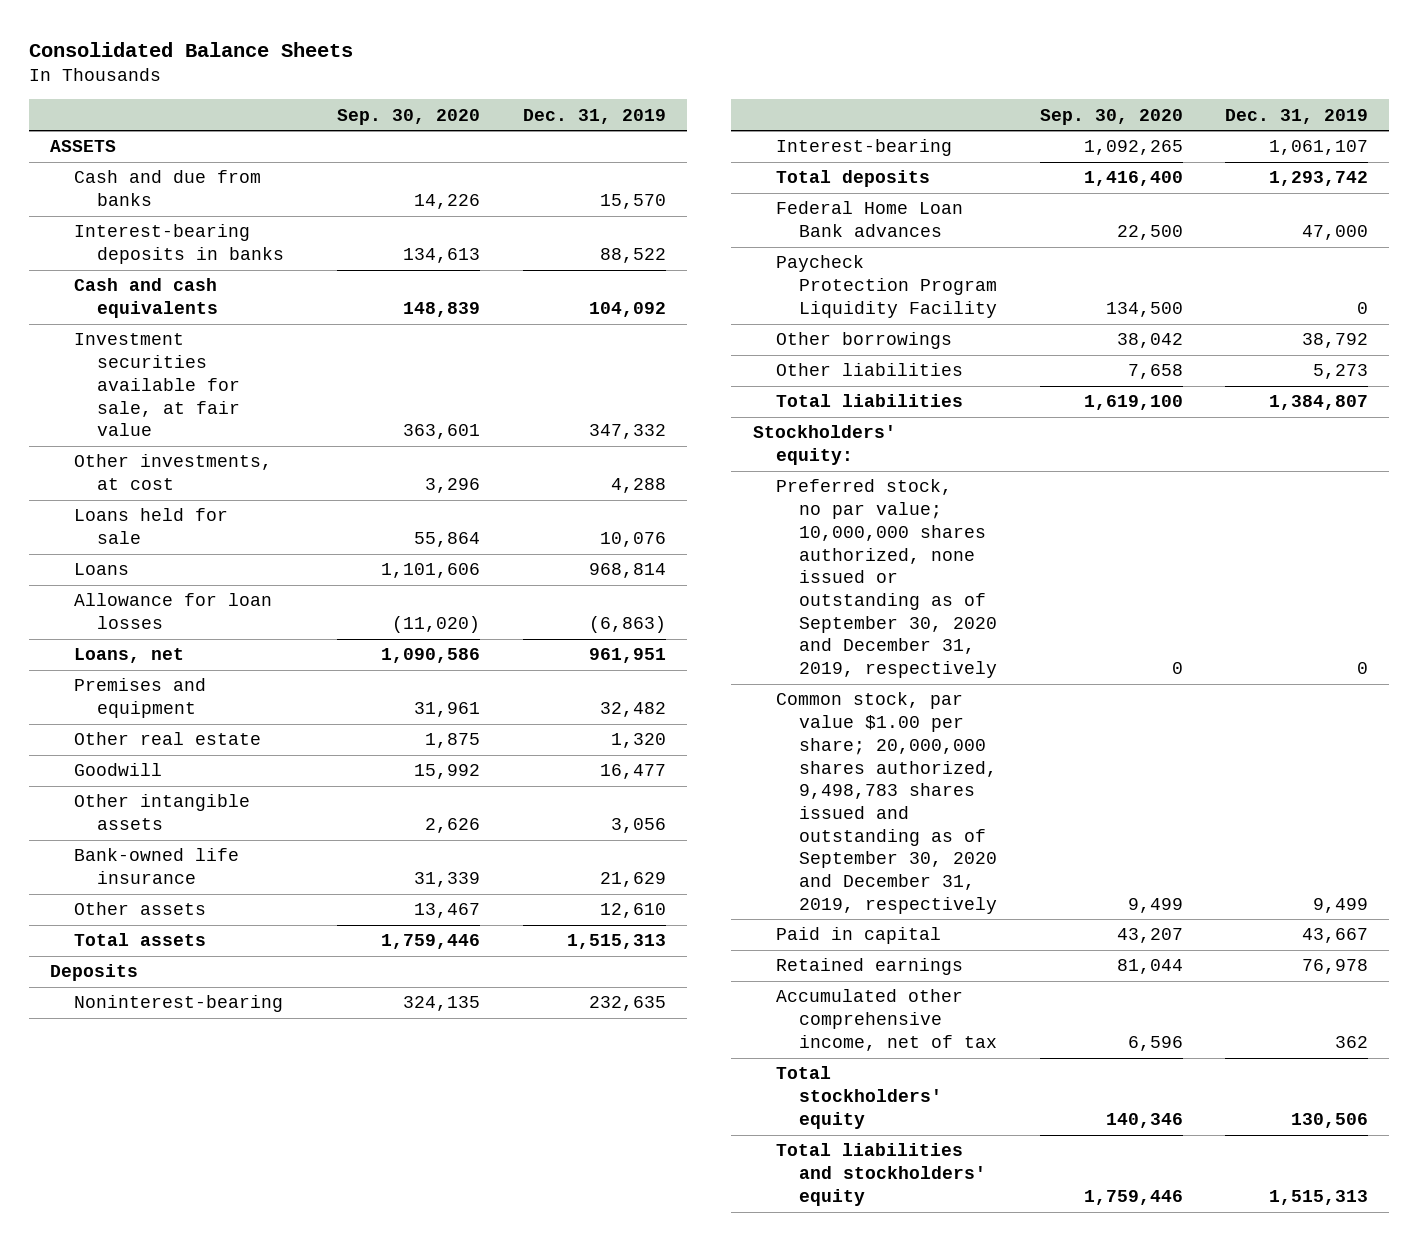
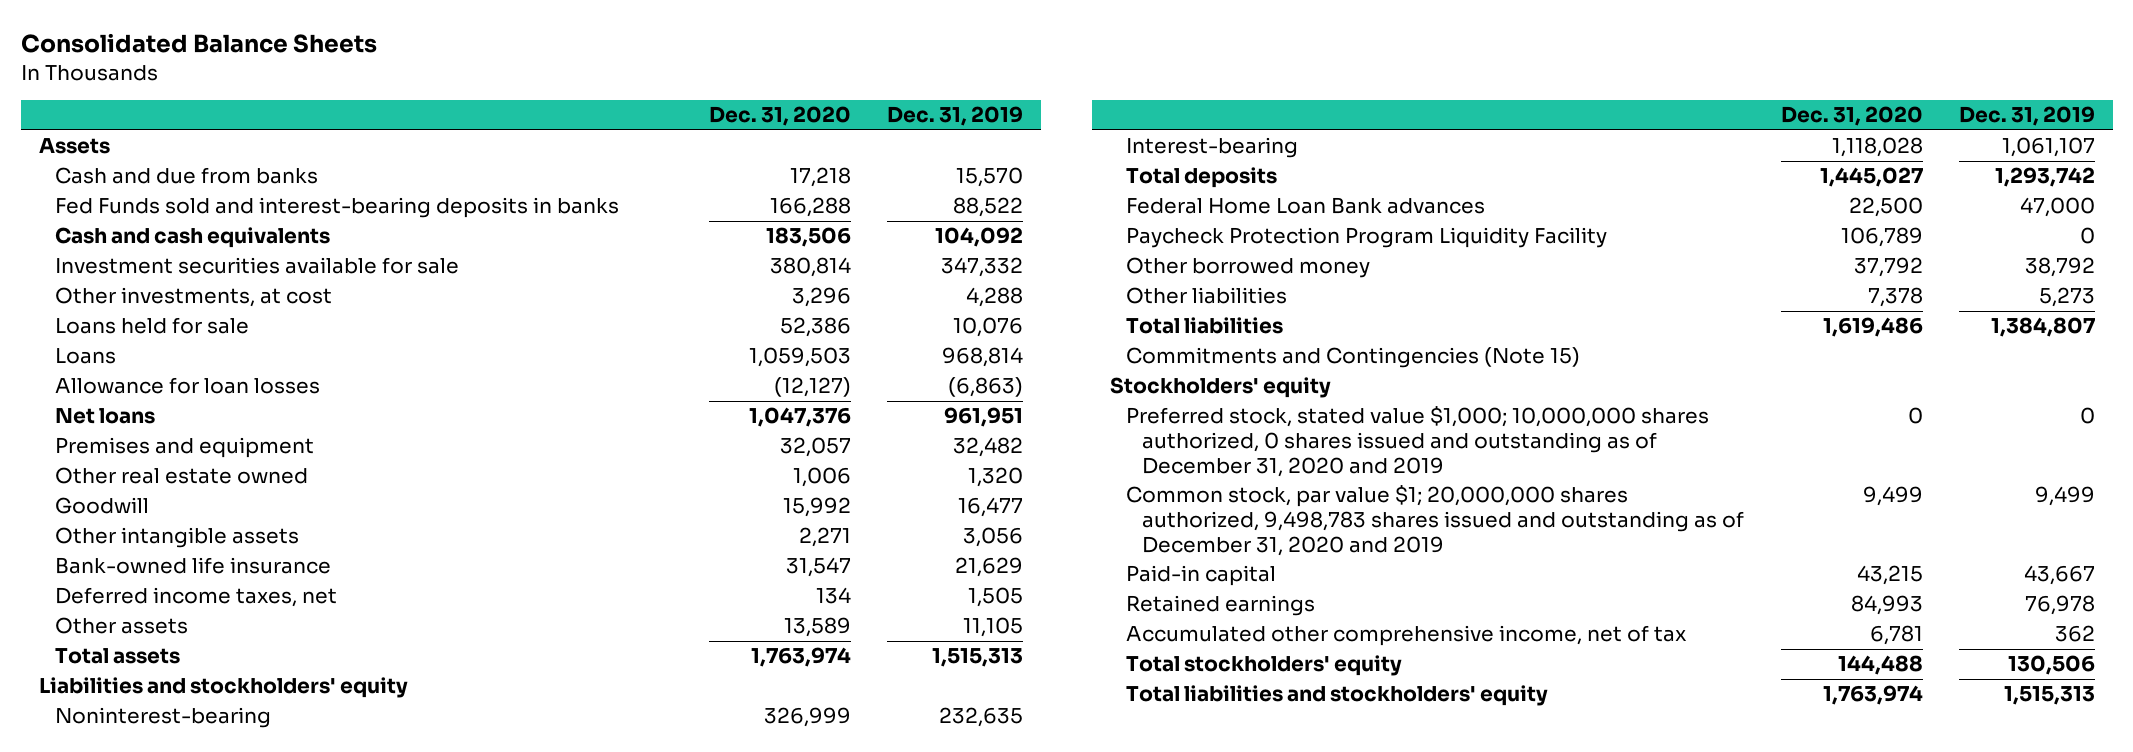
[337,108,481,125] Sep. 30, 2020 -> none
none -> [709,106,852,127] Dec. 31, 2020
[50,140,117,153] ASSETS -> [38,138,110,155] Assets
[73,224,285,265] Interest-bearing deposits in banks -> [54,197,619,219] Fed Funds sold and interest-bearing deposits in banks
[73,333,241,437] Investment securities available for sale, at fair value -> [54,257,459,275] Investment securities available for sale
[73,648,184,664] Loans, net -> [54,408,155,425] Net loans
[73,732,261,746] Other real estate -> [54,467,308,485] Other real estate owned
none -> [54,587,337,608] Deferred income taxes, net
[599,903,666,919] 12,610 -> [963,617,1024,638] 11,105
[50,964,139,982] Deposits -> none
none -> [38,677,408,699] Liabilities and stockholders' equity
[776,332,953,350] Other borrowings -> [1126,257,1371,279] Other borrowed money
none -> [1126,347,1581,369] Commitments and Contingencies (Note 15)
[752,425,896,466] Stockholders' equity: -> [1110,377,1332,399] Stockholders' equity
[776,479,998,679] Preferred stock, no par value; 10,000,000 shares authorized, none issued or outstanding as of September 30, 2020 and December 31, 2019, respectively -> [1126,406,1710,477] Preferred stock, stated value $1,000; 10,000,000 shares authorized, 0 shares issued and outstanding as of December 31, 2020 and 2019
[776,692,998,914] Common stock, par value $1.00 per share; 20,000,000 shares authorized, 9,498,783 shares issued and outstanding as of September 30, 2020 and December 31, 2019, respectively -> [1126,485,1745,556] Common stock, par value $1; 20,000,000 shares authorized, 9,498,783 shares issued and outstanding as of December 31, 2020 and 2019
[776,927,942,945] Paid in capital -> [1126,565,1277,587] Paid-in capital

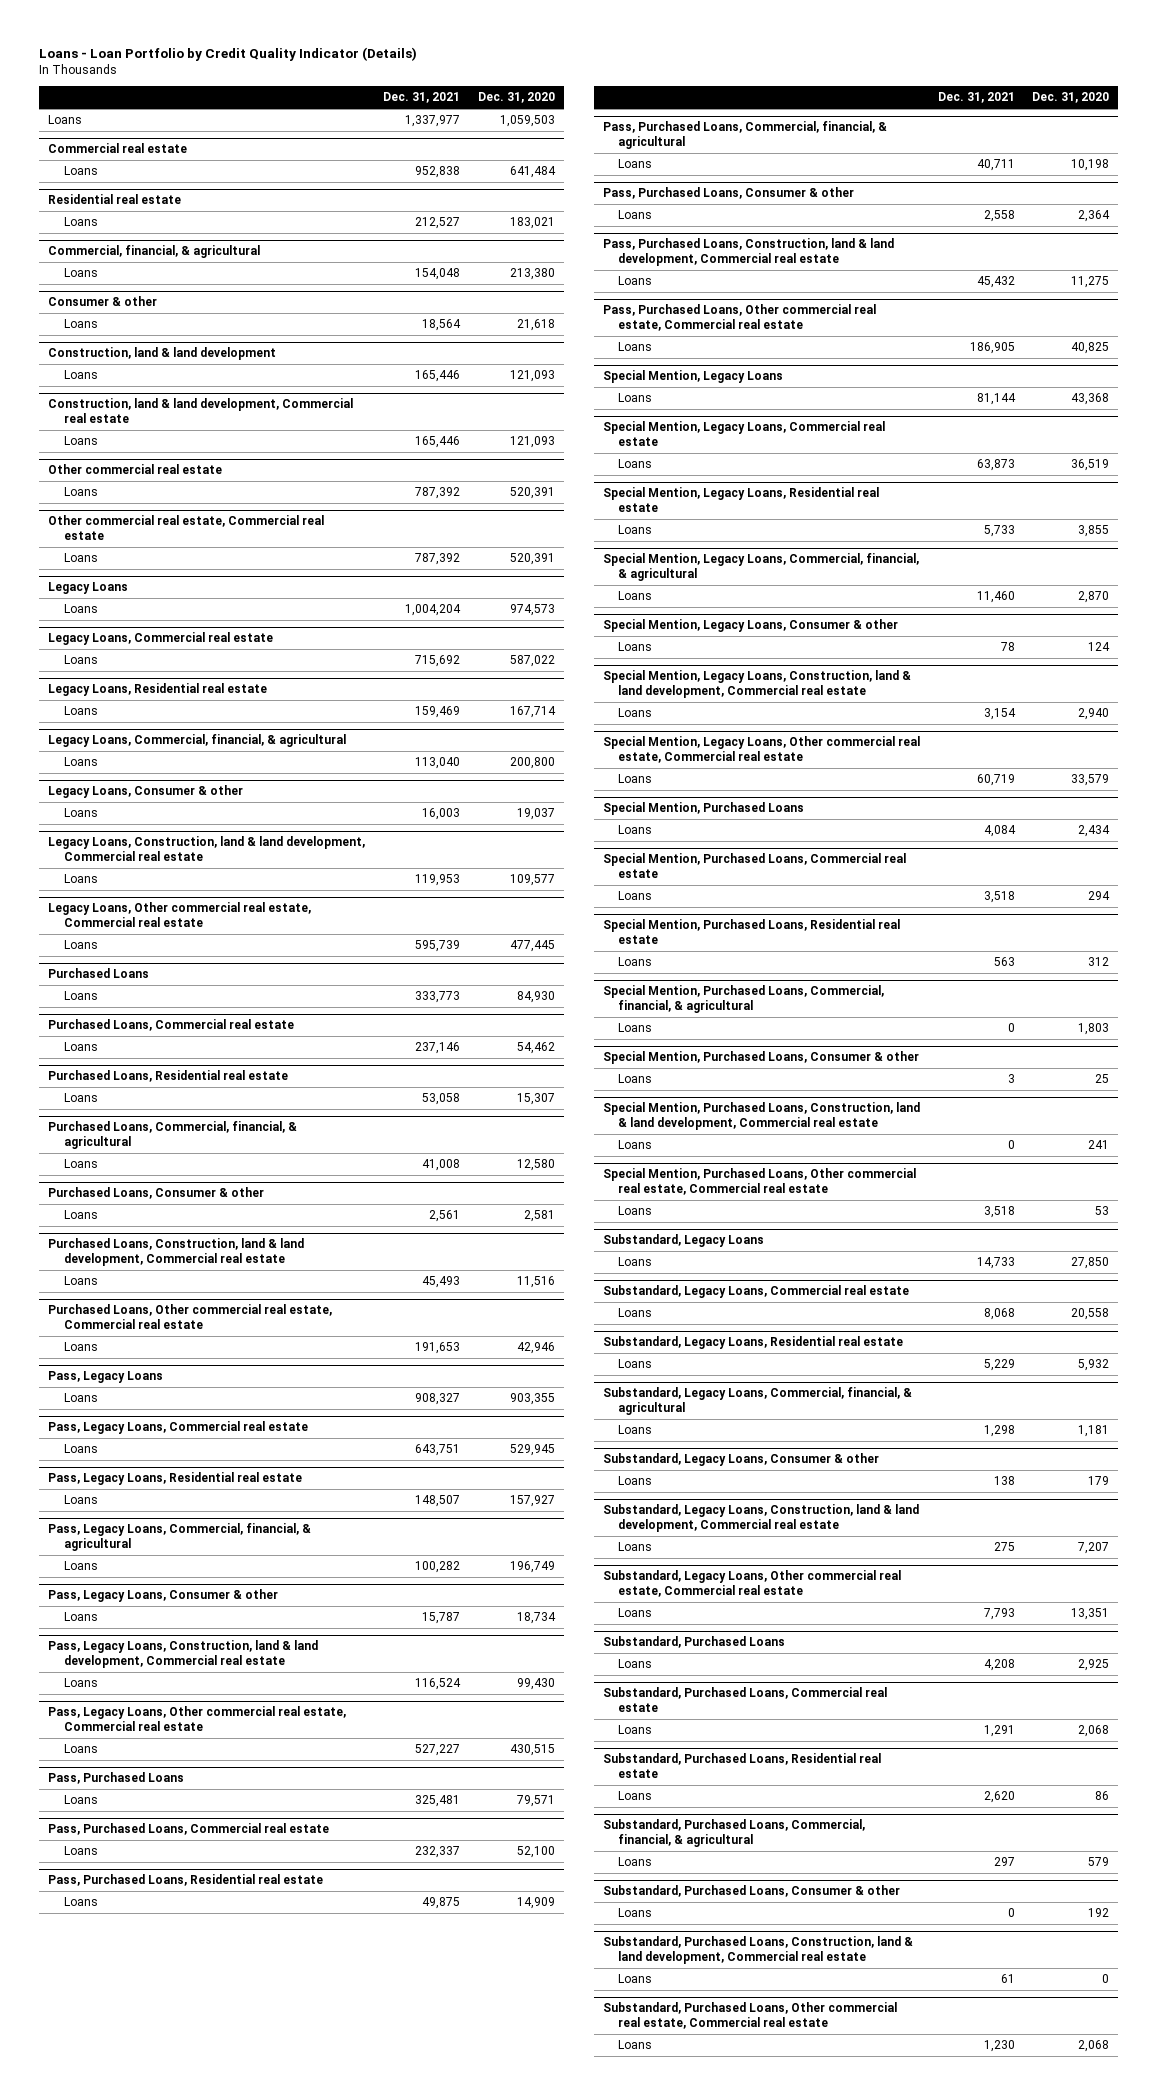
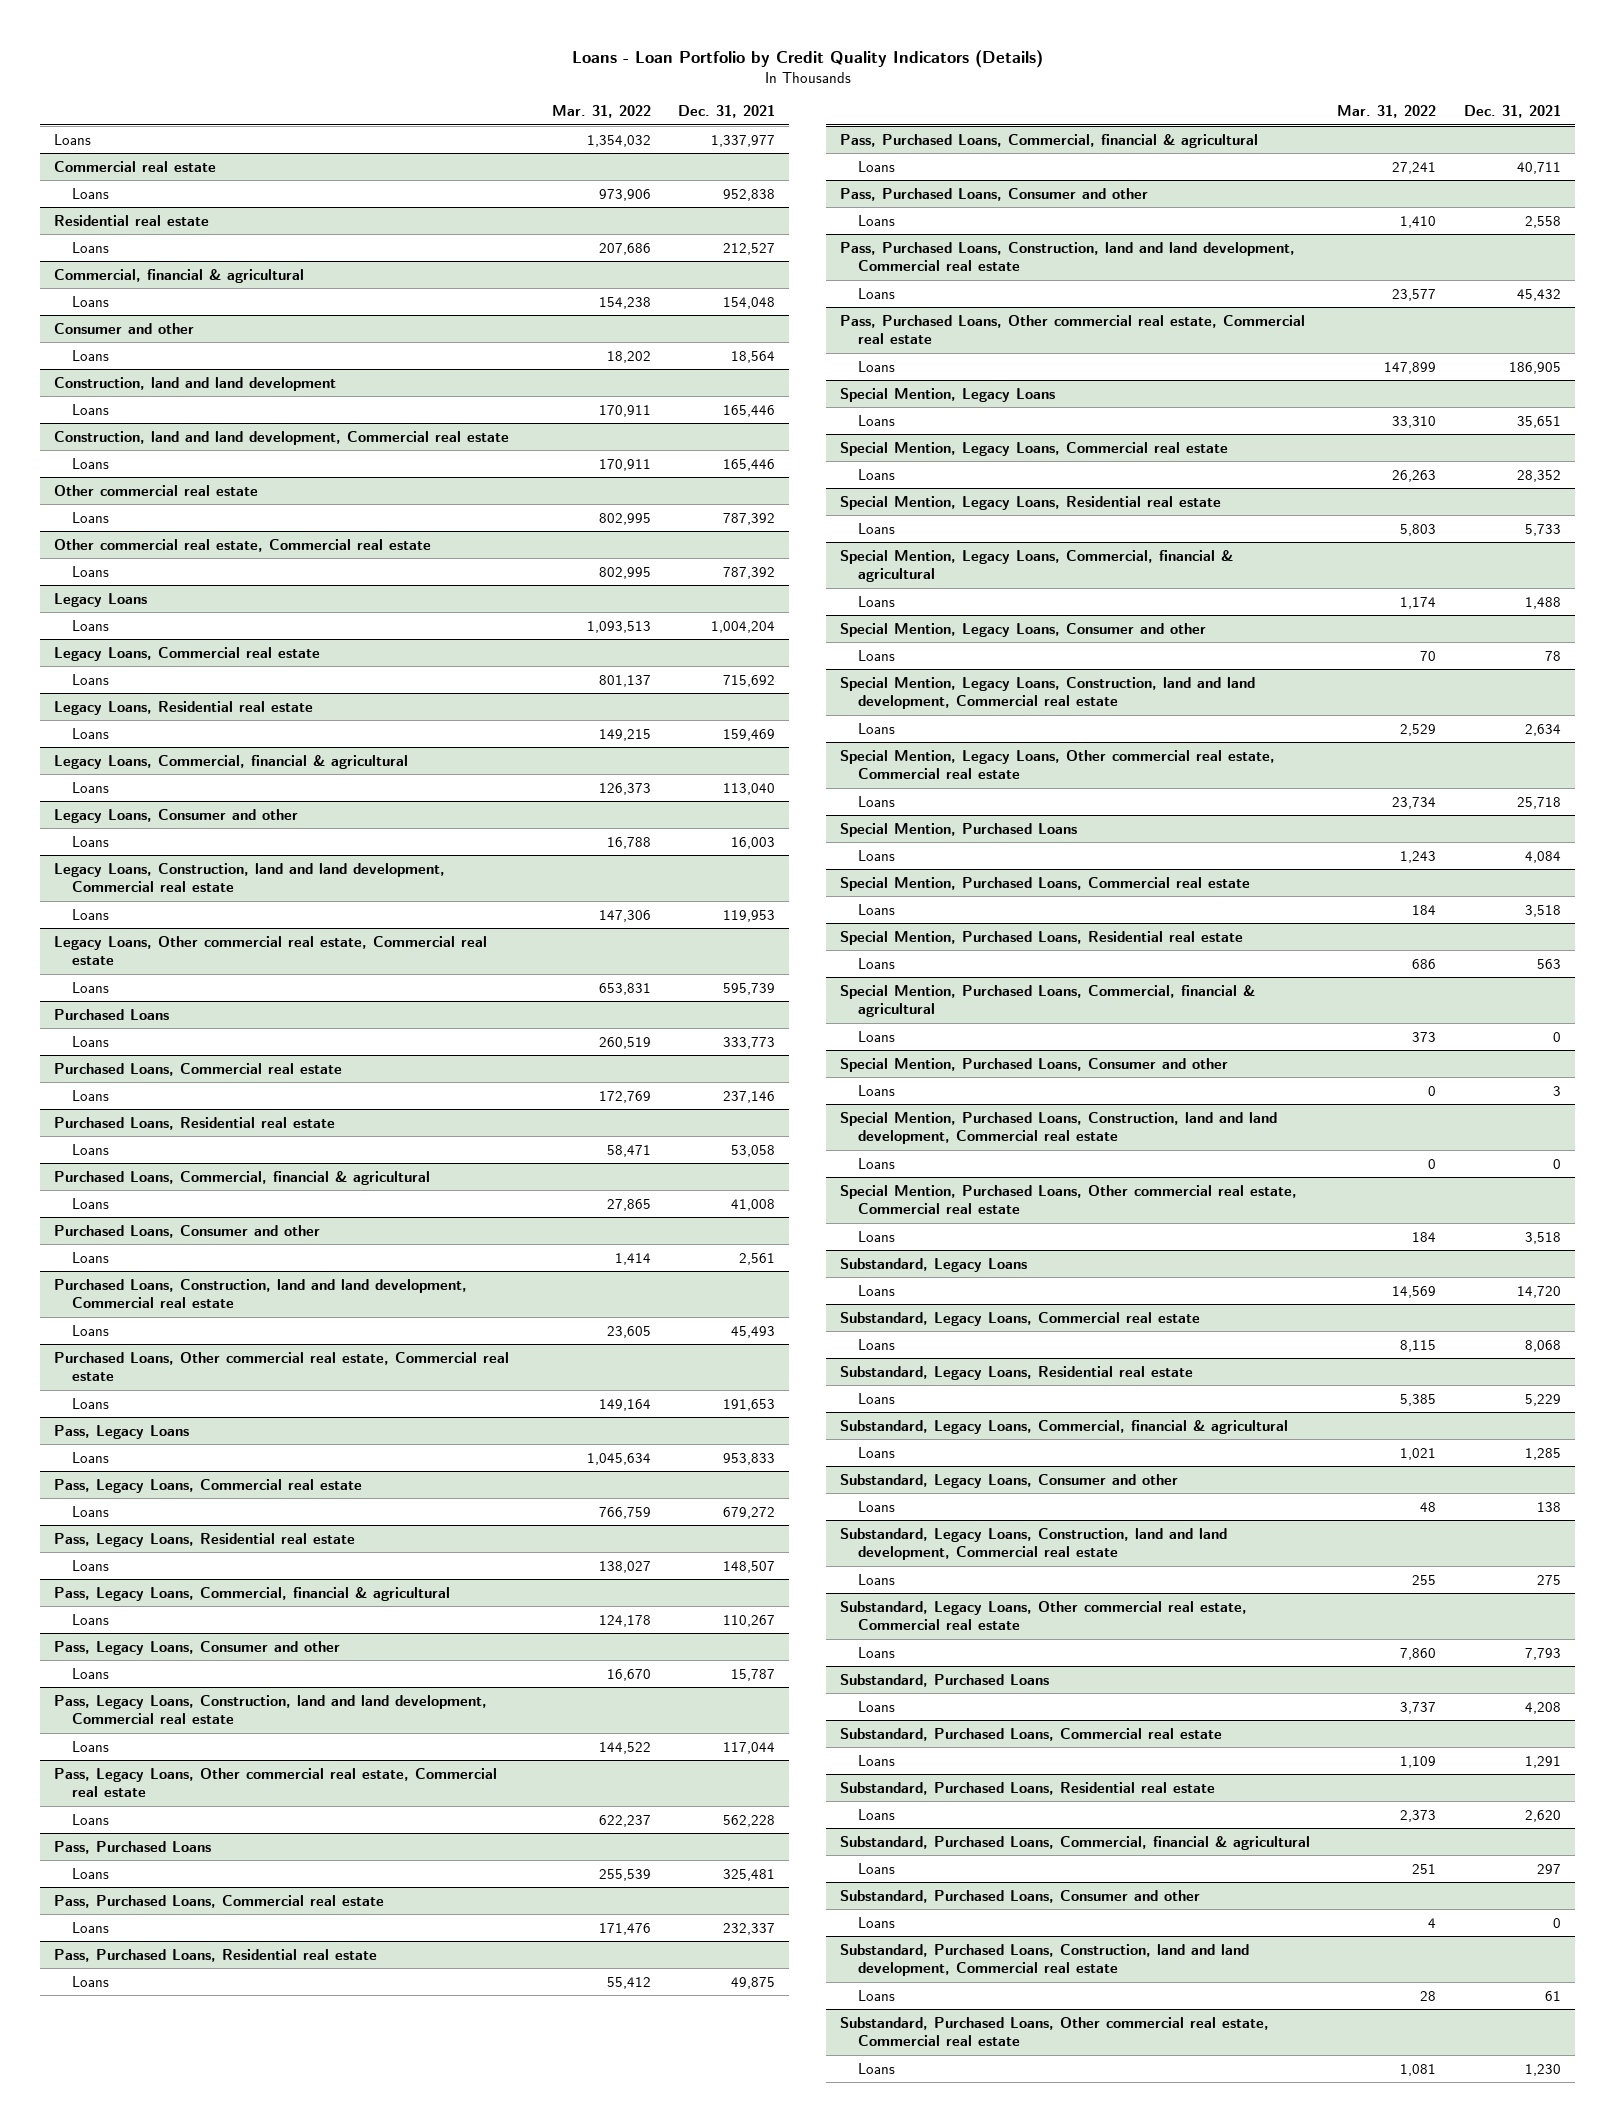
[39,46,418,61] Loans - Loan Portfolio by Credit Quality Indicator (Details) -> [571,49,1043,68] Loans - Loan Portfolio by Credit Quality Indicators (Details)
[478,92,556,104] Dec. 31, 2020 -> none
none -> [551,105,651,119] Mar. 31, 2022
[48,245,261,259] Commercial, financial, & agricultural -> [54,268,305,283] Commercial, financial & agricultural
[48,296,158,307] Consumer & other -> [54,322,195,334] Consumer and other
[48,347,277,361] Construction, land & land development -> [54,376,337,391] Construction, land and land development
[48,398,354,423] Construction, land & land development, Commercial real estate -> [54,430,510,445] Construction, land and land development, Commercial real estate
[48,734,347,748] Legacy Loans, Commercial, financial, & agricultural -> [54,754,409,769] Legacy Loans, Commercial, financial & agricultural
[48,785,244,799] Legacy Loans, Consumer & other -> [54,808,299,823] Legacy Loans, Consumer and other
[48,836,366,861] Legacy Loans, Construction, land & land development, Commercial real estate -> [54,862,446,893] Legacy Loans, Construction, land and land development, Commercial real estate
[48,1121,298,1149] Purchased Loans, Commercial, financial, & agricultural -> [54,1170,431,1185] Purchased Loans, Commercial, financial & agricultural
[48,1187,265,1200] Purchased Loans, Consumer & other -> [54,1224,321,1238] Purchased Loans, Consumer and other
[48,1238,305,1266] Purchased Loans, Construction, land & land development, Commercial real estate -> [54,1278,468,1309] Purchased Loans, Construction, land and land development, Commercial real estate
[415,1393,461,1406] 908,327 -> [723,1452,776,1465] 953,833
[415,1444,461,1457] 643,751 -> [723,1506,776,1519] 679,272
[48,1523,312,1551] Pass, Legacy Loans, Commercial, financial, & agricultural -> [54,1586,451,1601] Pass, Legacy Loans, Commercial, financial & agricultural
[415,1561,461,1574] 100,282 -> [723,1614,776,1627] 110,267
[48,1589,279,1603] Pass, Legacy Loans, Consumer & other -> [54,1640,341,1655] Pass, Legacy Loans, Consumer and other
[48,1640,319,1668] Pass, Legacy Loans, Construction, land & land development, Commercial real estate -> [54,1694,488,1725] Pass, Legacy Loans, Construction, land and land development, Commercial real estate
[415,1678,462,1691] 116,524 -> [723,1741,776,1754] 117,044
[415,1744,461,1757] 527,227 -> [723,1814,776,1827] 562,228
[602,121,887,149] Pass, Purchased Loans, Commercial, financial, & agricultural -> [839,133,1258,148] Pass, Purchased Loans, Commercial, financial & agricultural
[602,187,854,200] Pass, Purchased Loans, Consumer & other -> [839,187,1148,201] Pass, Purchased Loans, Consumer and other
[602,238,894,266] Pass, Purchased Loans, Construction, land & land development, Commercial real estate -> [839,241,1295,272] Pass, Purchased Loans, Construction, land and land development, Commercial real estate
[976,393,1016,406] 81,144 -> [1517,415,1562,428] 35,651
[976,459,1015,472] 63,873 -> [1517,469,1562,482] 28,352
[602,553,919,581] Special Mention, Legacy Loans, Commercial, financial, & agricultural -> [839,549,1233,583] Special Mention, Legacy Loans, Commercial, financial & agricultural
[976,591,1015,604] 11,460 -> [1525,596,1562,609] 1,488
[602,619,898,633] Special Mention, Legacy Loans, Consumer & other -> [839,622,1206,637] Special Mention, Legacy Loans, Consumer and other
[602,670,911,698] Special Mention, Legacy Loans, Construction, land & land development, Commercial real estate -> [839,676,1255,710] Special Mention, Legacy Loans, Construction, land and land development, Commercial real estate
[983,708,1016,721] 3,154 -> [1525,723,1562,736] 2,634
[976,774,1015,787] 60,719 -> [1517,796,1562,809] 25,718
[602,985,884,1013] Special Mention, Purchased Loans, Commercial, financial, & agricultural -> [839,984,1255,1018] Special Mention, Purchased Loans, Commercial, financial & agricultural
[602,1051,919,1065] Special Mention, Purchased Loans, Consumer & other -> [839,1057,1228,1072] Special Mention, Purchased Loans, Consumer and other
[602,1102,920,1130] Special Mention, Purchased Loans, Construction, land & land development, Commercial real estate -> [839,1111,1277,1145] Special Mention, Purchased Loans, Construction, land and land development, Commercial real estate
[976,1257,1015,1270] 14,733 -> [1517,1285,1562,1298] 14,720
[602,1387,912,1415] Substandard, Legacy Loans, Commercial, financial, & agricultural -> [839,1419,1288,1434] Substandard, Legacy Loans, Commercial, financial & agricultural
[983,1425,1015,1438] 1,298 -> [1525,1447,1562,1460] 1,285
[602,1453,879,1467] Substandard, Legacy Loans, Consumer & other -> [839,1473,1178,1488] Substandard, Legacy Loans, Consumer and other
[602,1504,919,1532] Substandard, Legacy Loans, Construction, land & land development, Commercial real estate -> [839,1527,1227,1561] Substandard, Legacy Loans, Construction, land and land development, Commercial real estate
[602,1819,865,1847] Substandard, Purchased Loans, Commercial, financial, & agricultural -> [839,1835,1310,1850] Substandard, Purchased Loans, Commercial, financial & agricultural
[602,1885,900,1898] Substandard, Purchased Loans, Consumer & other -> [839,1889,1200,1903] Substandard, Purchased Loans, Consumer and other
[602,1936,913,1964] Substandard, Purchased Loans, Construction, land & land development, Commercial real estate -> [839,1943,1249,1977] Substandard, Purchased Loans, Construction, land and land development, Commercial real estate

